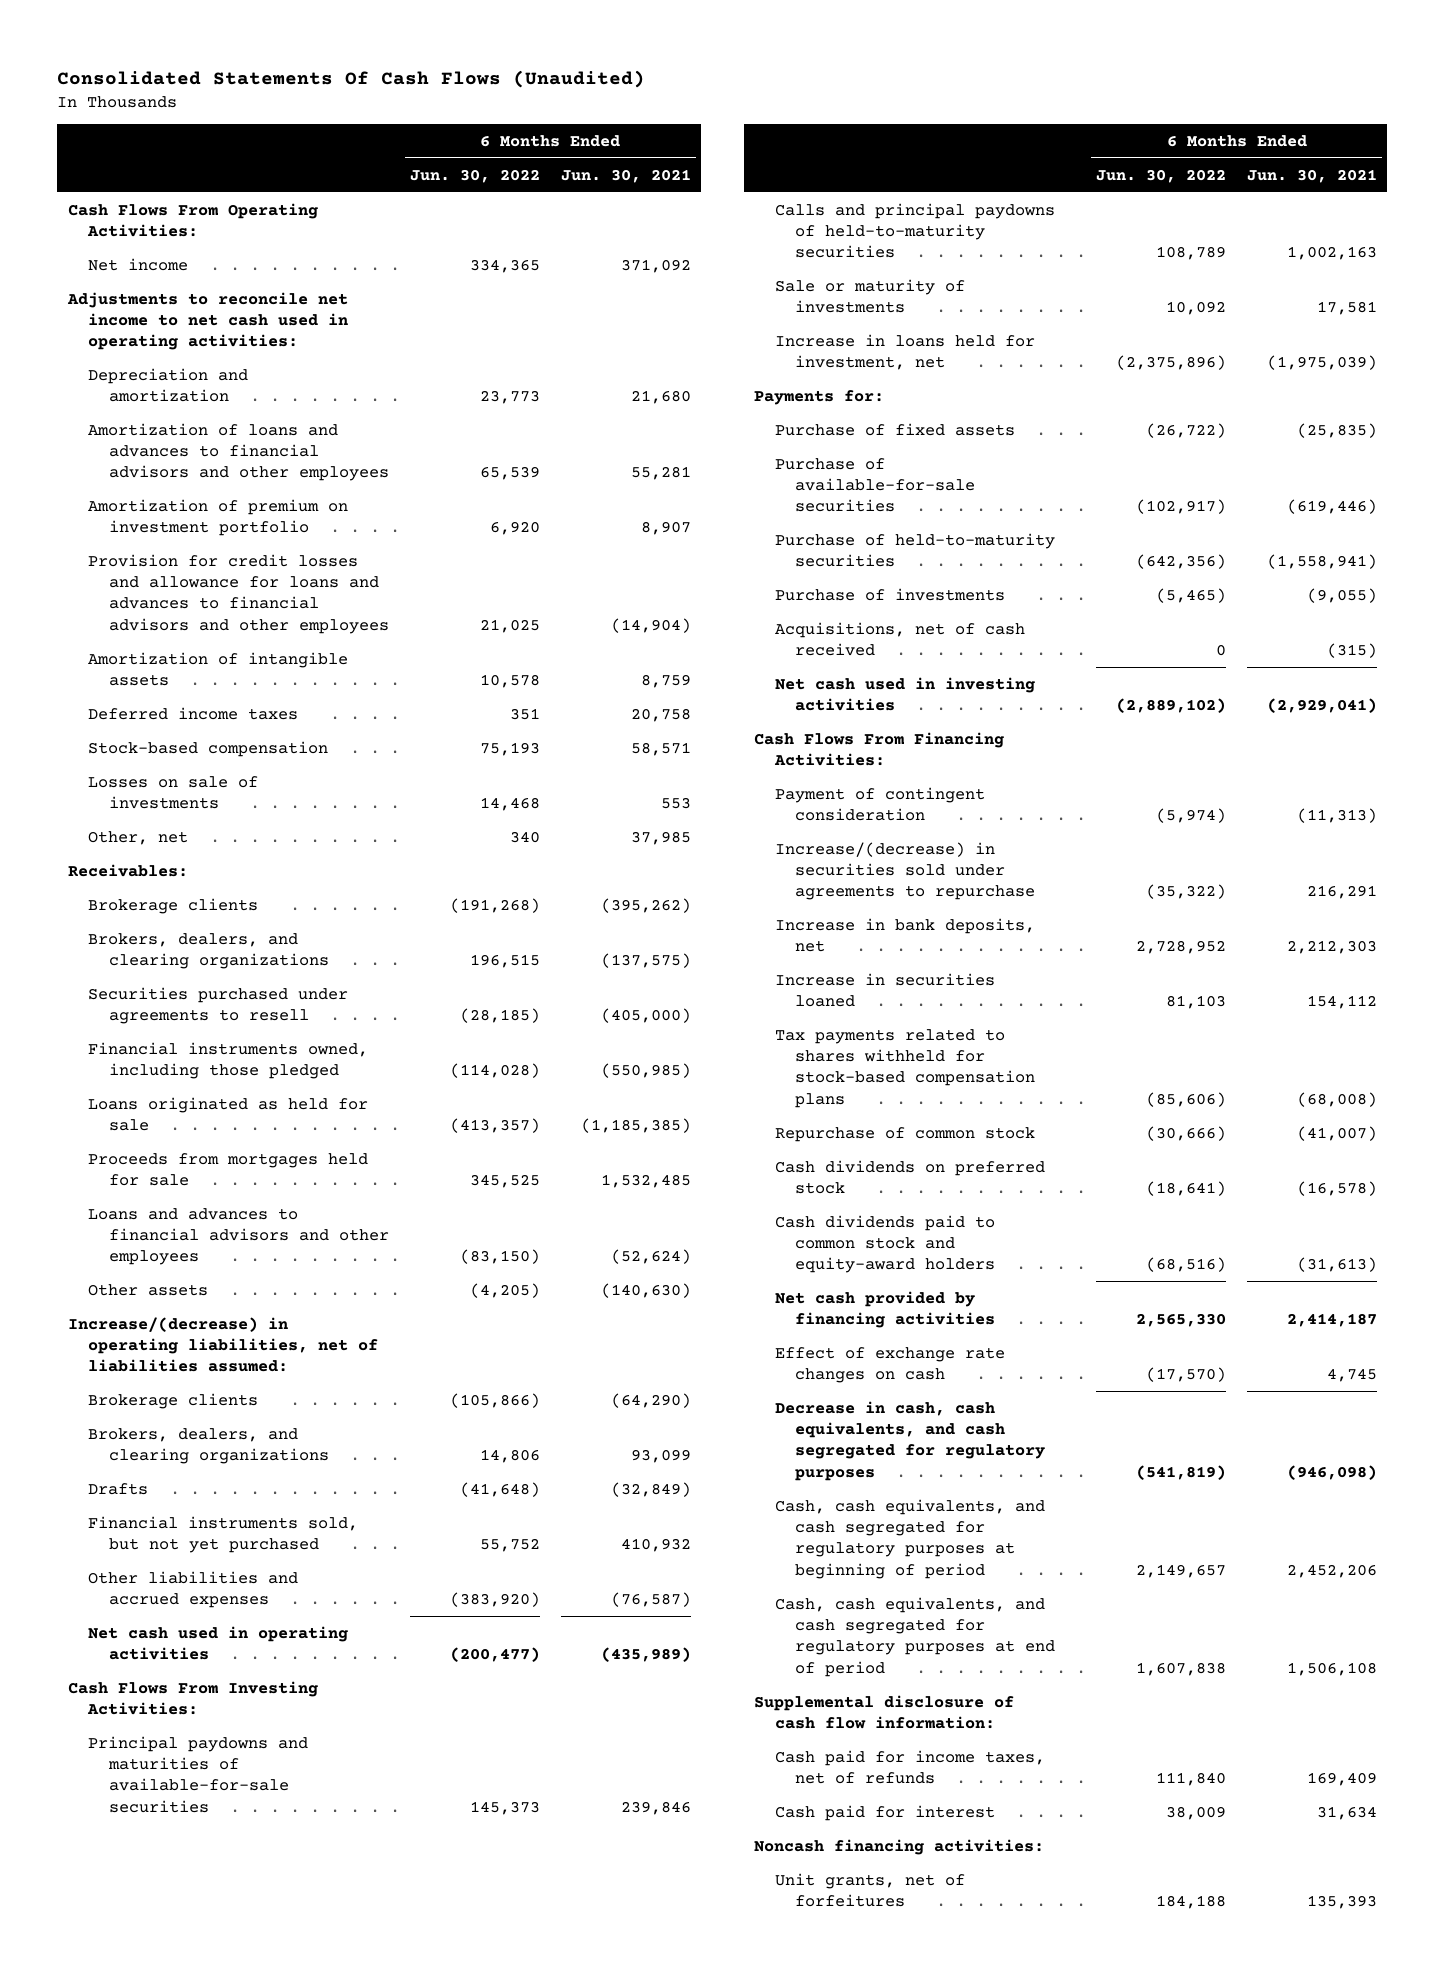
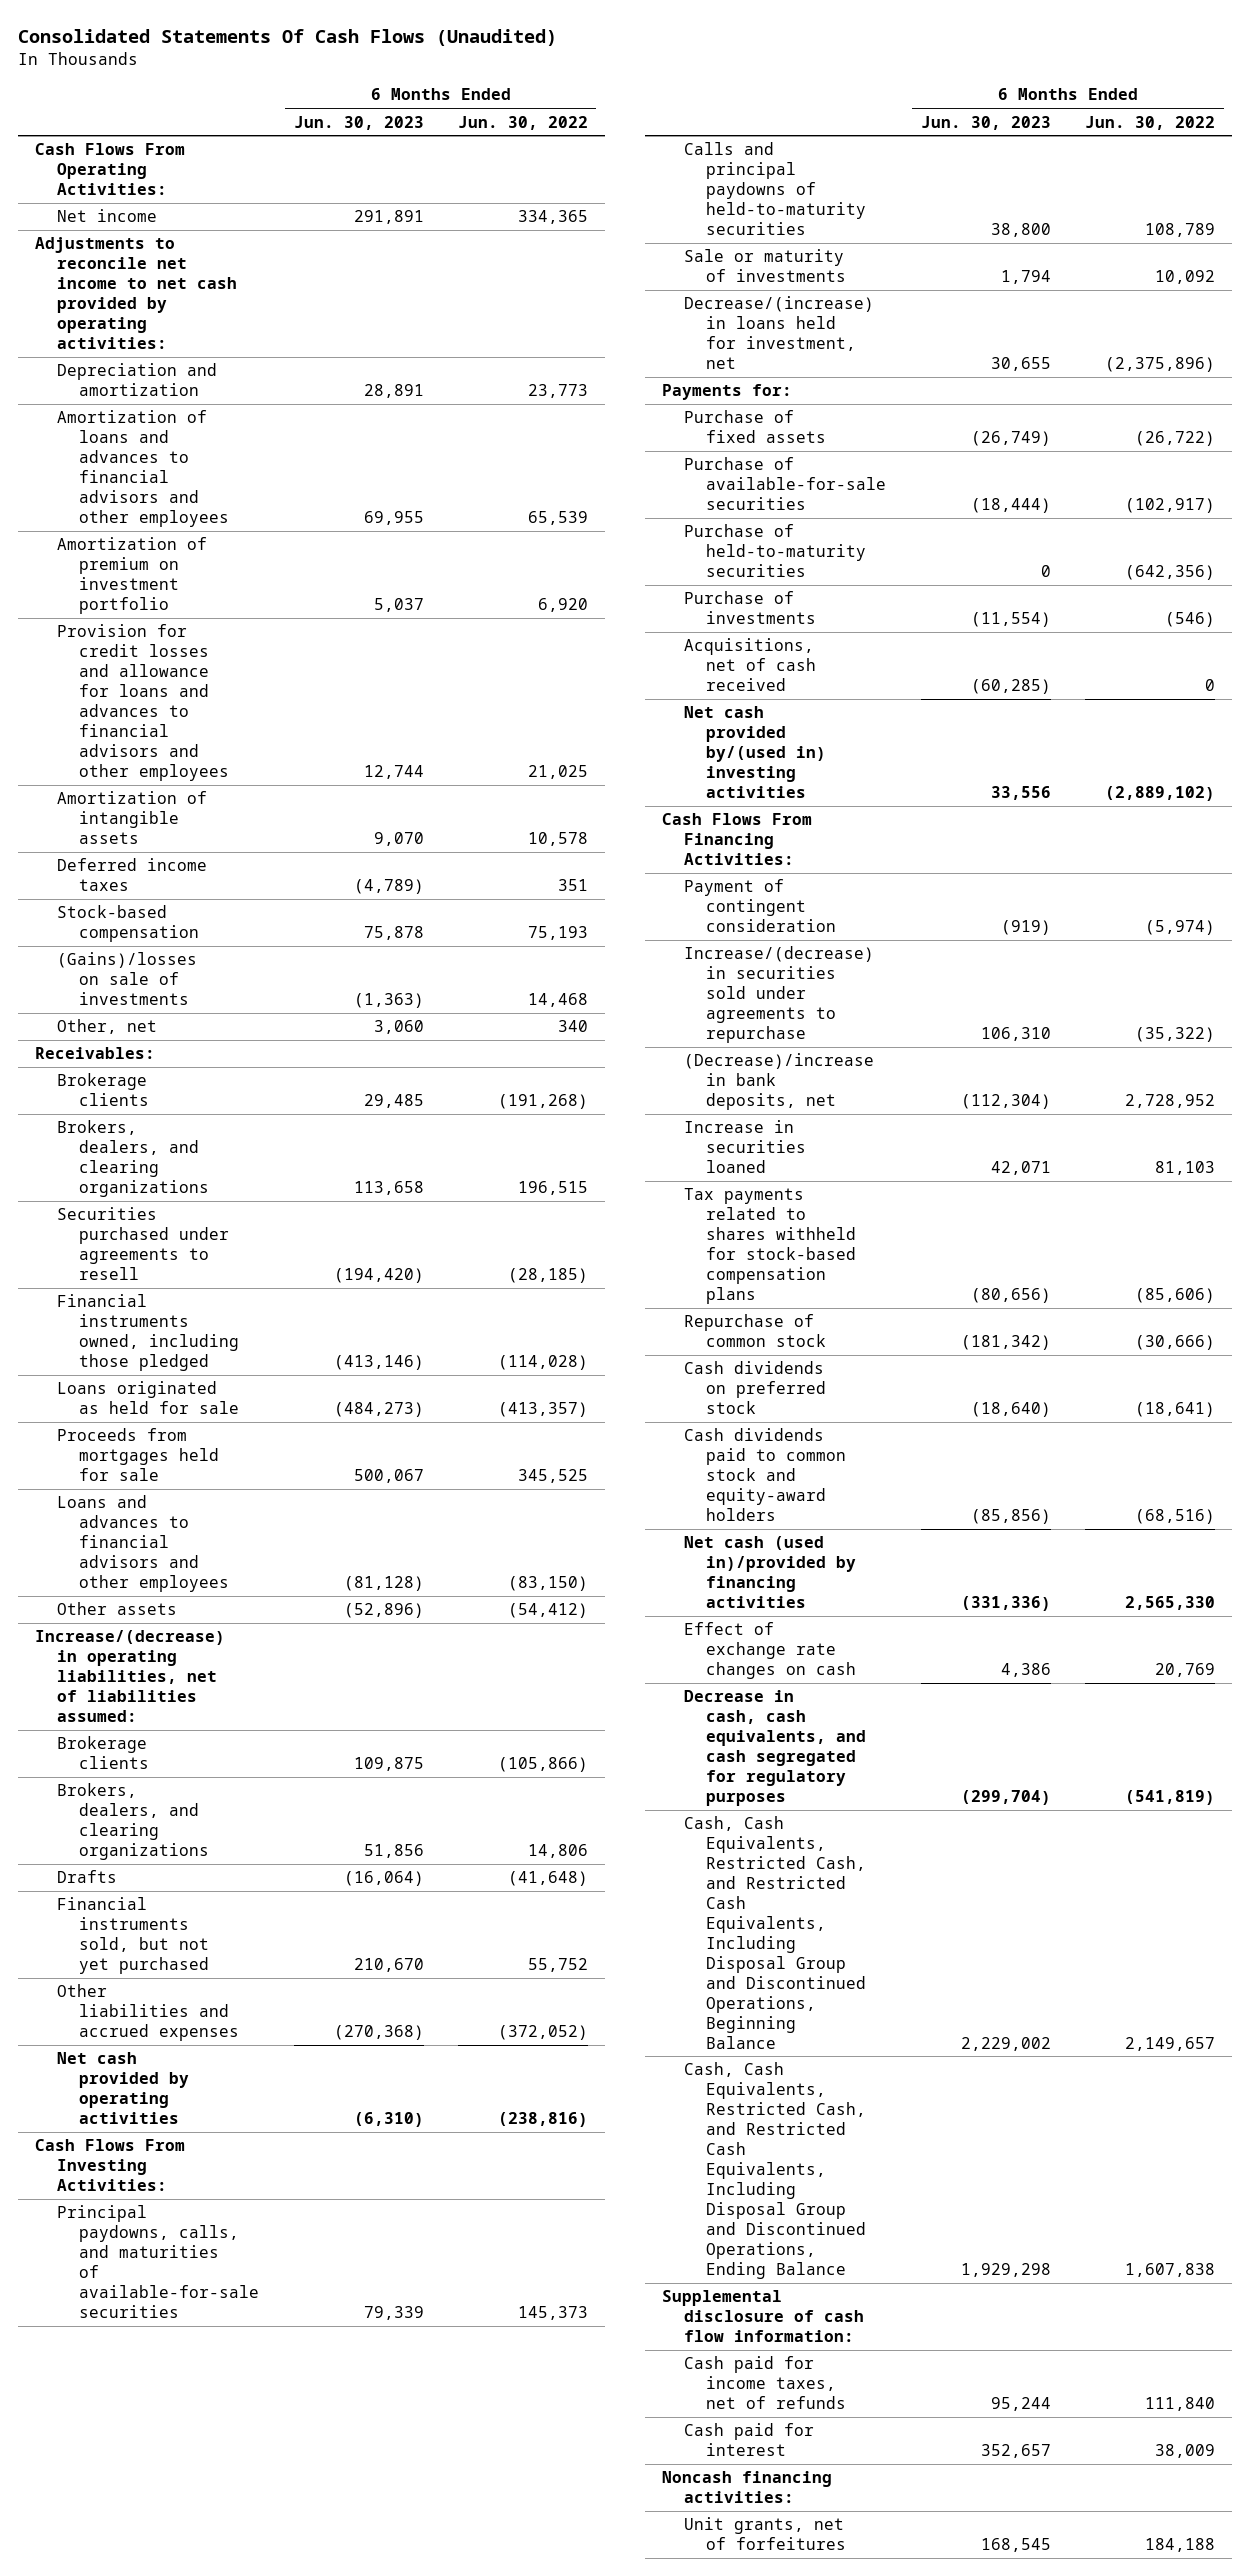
[560,168,691,183] Jun. 30, 2021 -> none
none -> [293,115,424,130] Jun. 30, 2023
[66,291,349,351] Adjustments to reconcile net income to net cash used in operating activities: -> [34,237,238,350] Adjustments to reconcile net income to net cash provided by operating activities:
[88,775,259,810] Losses on sale of investments -> [57,952,198,1006] (Gains)/losses on sale of investments
[469,1282,540,1298] (4,205) -> [507,1603,588,1619] (54,412)
[449,1592,540,1608] (383,920) -> [497,2025,588,2041] (372,052)
[88,1625,349,1661] Net cash used in operating activities -> [57,2052,190,2125] Net cash provided by operating activities
[449,1647,540,1663] (200,477) -> [497,2112,588,2128] (238,816)
[88,1735,309,1813] Principal paydowns and maturities of available-for-sale securities -> [57,2205,260,2319] Principal paydowns, calls, and maturities of available-for-sale securities
[774,333,1035,371] Increase in loans held for investment, net -> [684,296,875,370] Decrease/(increase) in loans held for investment, net
[1156,587,1227,603] (5,465) -> [1164,612,1215,628] (546)
[774,676,1035,712] Net cash used in investing activities -> [684,706,827,799] Net cash provided by/(used in) investing activities
[774,917,1035,953] Increase in bank deposits, net -> [684,1053,875,1111] (Decrease)/increase in bank deposits, net
[774,1290,996,1329] Net cash provided by financing activities -> [684,1536,857,1609] Net cash (used in)/provided by financing activities
[1146,1367,1227,1383] (17,570) -> [1154,1663,1215,1678] 20,769
[774,1498,1045,1579] Cash, cash equivalents, and cash segregated for regulatory purposes at beginning of period -> [684,1816,867,2049] Cash, Cash Equivalents, Restricted Cash, and Restricted Cash Equivalents, Including Disposal Group and Discontinued Operations, Beginning Balance
[774,1596,1056,1677] Cash, cash equivalents, and cash segregated for regulatory purposes at end of period -> [684,2062,867,2279] Cash, Cash Equivalents, Restricted Cash, and Restricted Cash Equivalents, Including Disposal Group and Discontinued Operations, Ending Balance

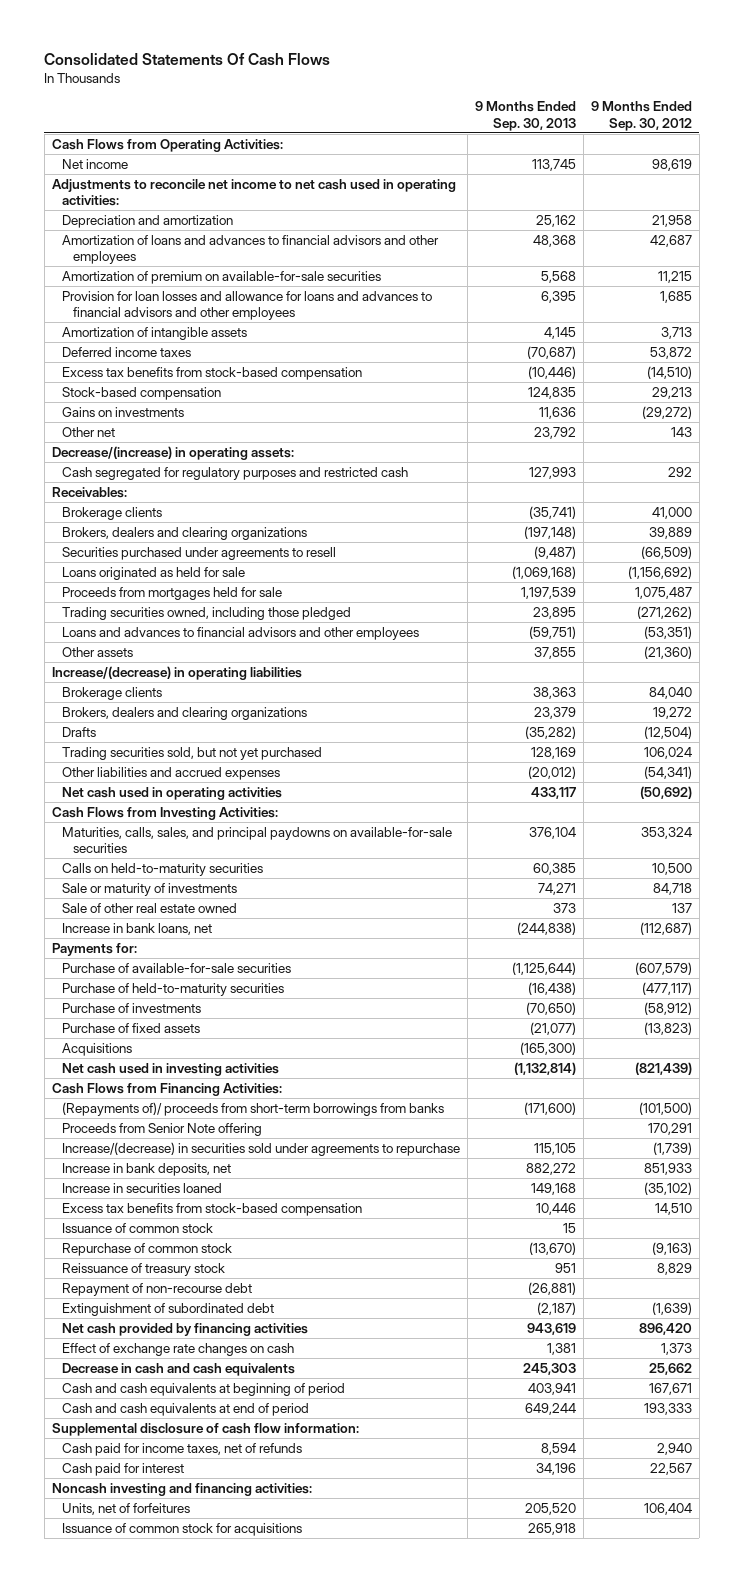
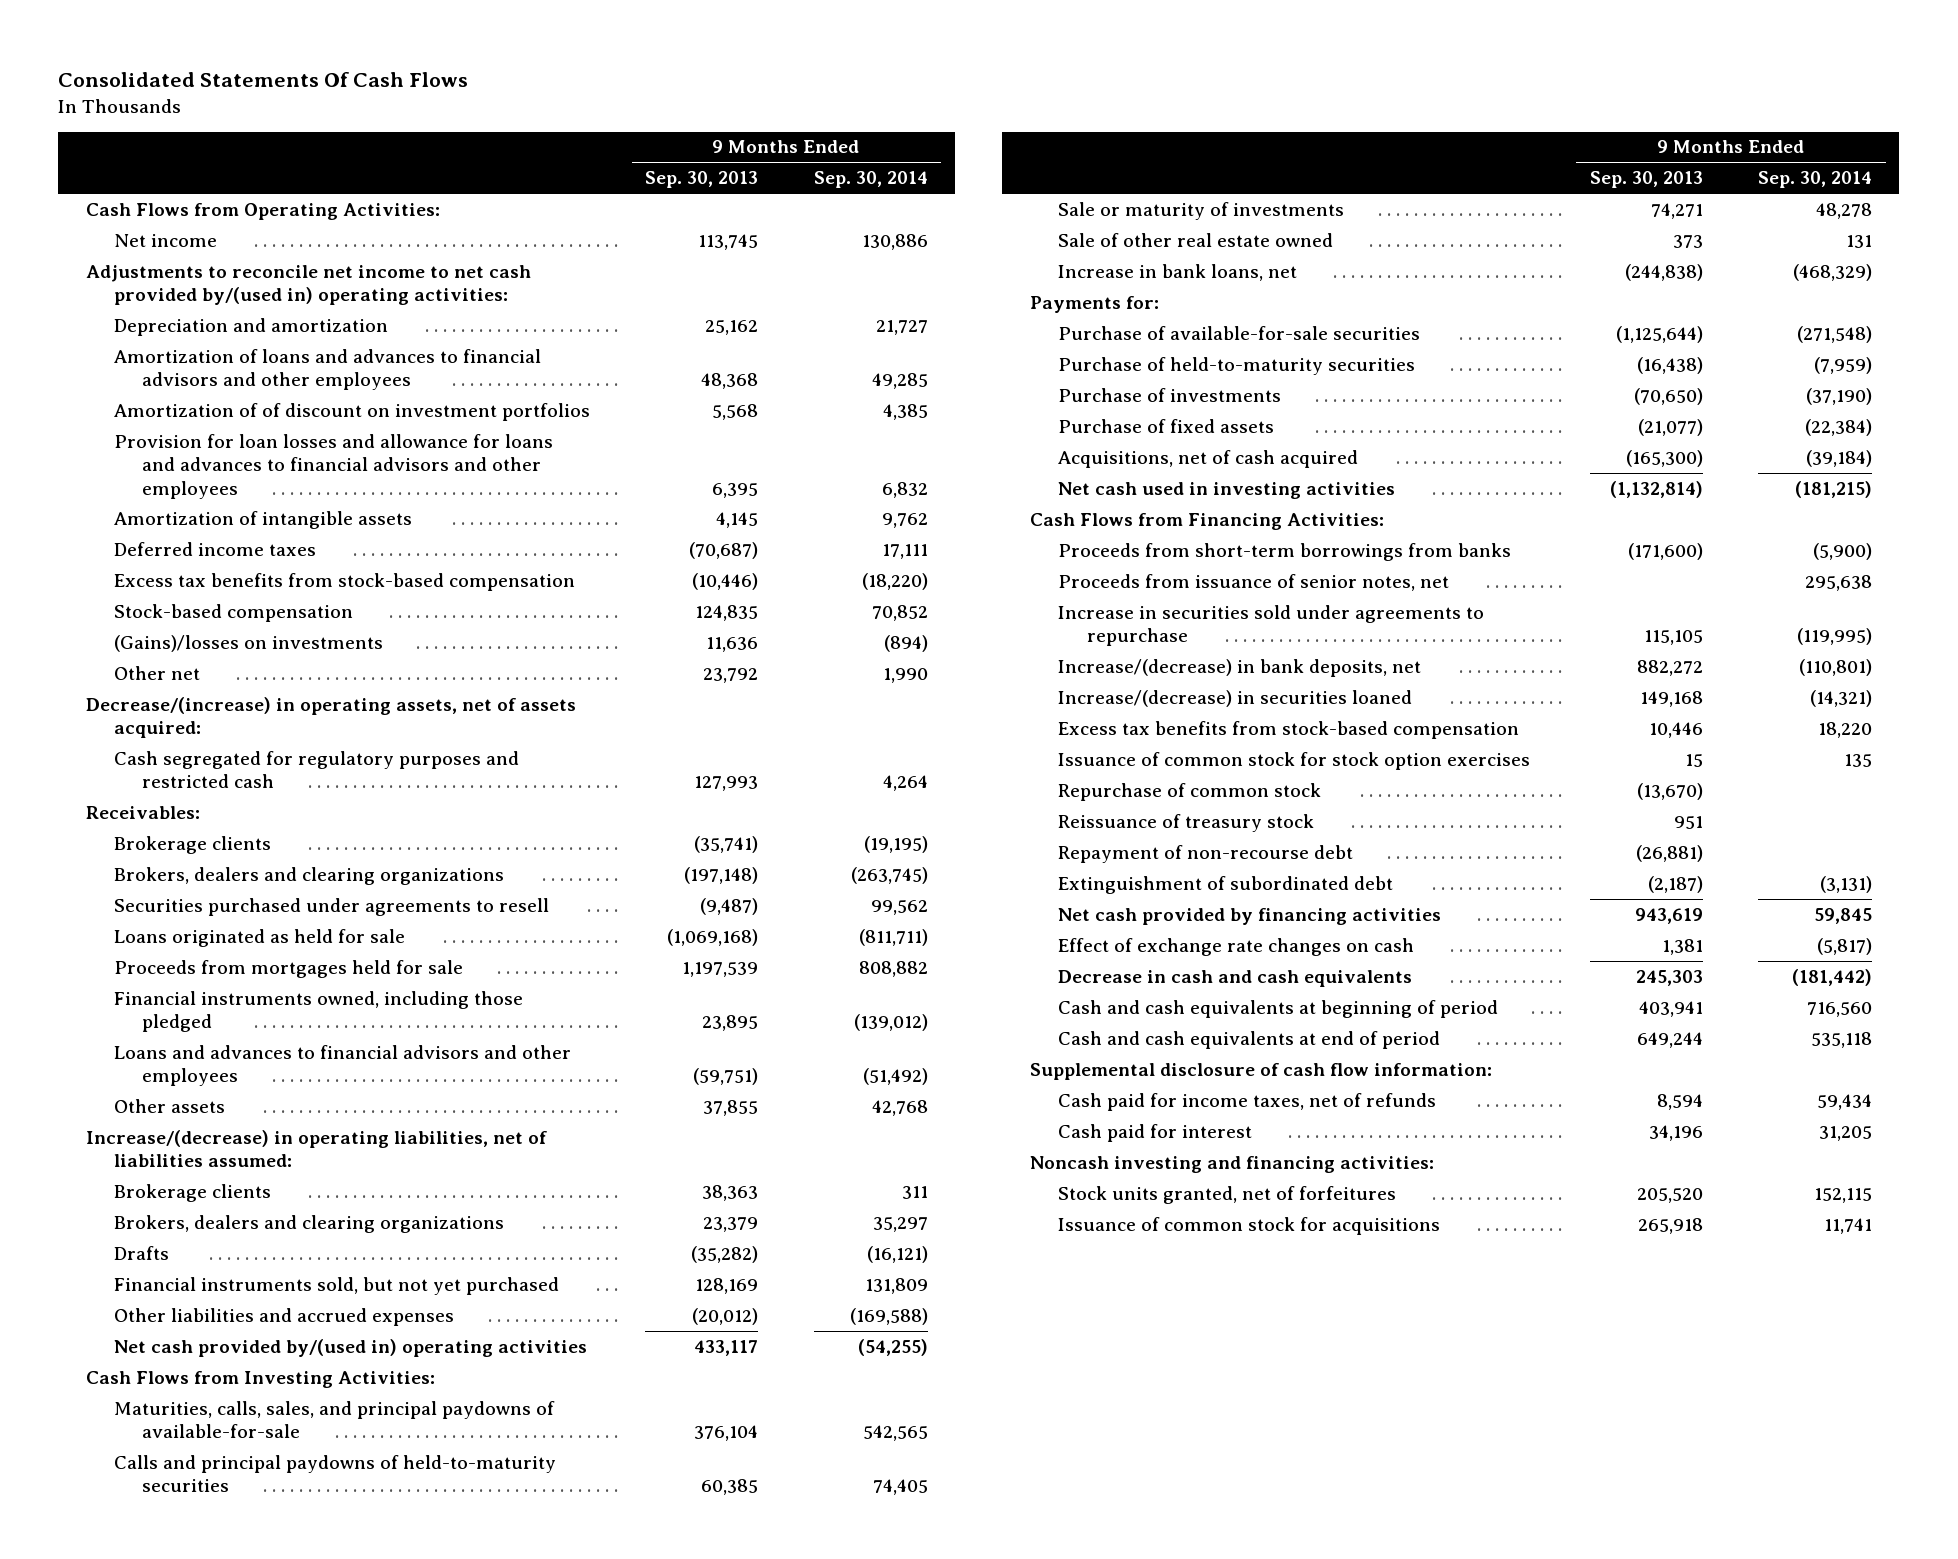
[590,101,692,131] 9 Months Ended Sep. 30, 2012 -> none
none -> [813,171,928,189] Sep. 30, 2014
[51,178,456,207] Adjustments to reconcile net income to net cash used in operating activities: -> [85,264,531,306] Adjustments to reconcile net income to net cash provided by/(used in) operating activities:
[62,270,382,284] Amortization of premium on available-for-sale securities -> [114,402,591,421] Amortization of of discount on investment portfolios
[62,406,185,417] Gains on investments -> [114,634,384,652] (Gains)/losses on investments
[51,445,294,460] Decrease/(increase) in operating assets: -> [85,696,576,739] Decrease/(increase) in operating assets, net of assets acquired:
[62,606,352,620] Trading securities owned, including those pledged -> [114,990,524,1033] Financial instruments owned, including those pledged
[51,665,302,680] Increase/(decrease) in operating liabilities -> [85,1129,547,1168] Increase/(decrease) in operating liabilities, net of liabilities assumed:
[62,746,323,760] Trading securities sold, but not yet purchased -> [114,1276,560,1295] Financial instruments sold, but not yet purchased
[62,786,283,800] Net cash used in operating activities -> [114,1338,588,1357] Net cash provided by/(used in) operating activities
[62,826,453,854] Maturities, calls, sales, and principal paydowns on available-for-sale securities -> [114,1400,556,1439] Maturities, calls, sales, and principal paydowns of available-for-sale
[62,862,264,876] Calls on held-to-maturity securities -> [114,1454,557,1493] Calls and principal paydowns of held-to-maturity securities
[62,1042,133,1056] Acquisitions -> [1058,449,1359,468] Acquisitions, net of cash acquired
[62,1101,445,1116] (Repayments of)/ proceeds from short-term borrowings from banks -> [1058,542,1512,561] Proceeds from short-term borrowings from banks
[62,1122,263,1136] Proceeds from Senior Note offering -> [1058,573,1450,591] Proceeds from issuance of senior notes, net
[62,1141,461,1156] Increase/(decrease) in securities sold under agreements to repurchase -> [1058,604,1485,647] Increase in securities sold under agreements to repurchase
[62,1162,232,1176] Increase in bank deposits, net -> [1058,658,1422,677] Increase/(decrease) in bank deposits, net
[62,1182,223,1193] Increase in securities loaned -> [1058,689,1413,707] Increase/(decrease) in securities loaned
[62,1222,214,1233] Issuance of common stock -> [1058,751,1531,770] Issuance of common stock for stock option exercises
[62,1502,191,1515] Units, net of forfeitures -> [1058,1185,1397,1204] Stock units granted, net of forfeitures

